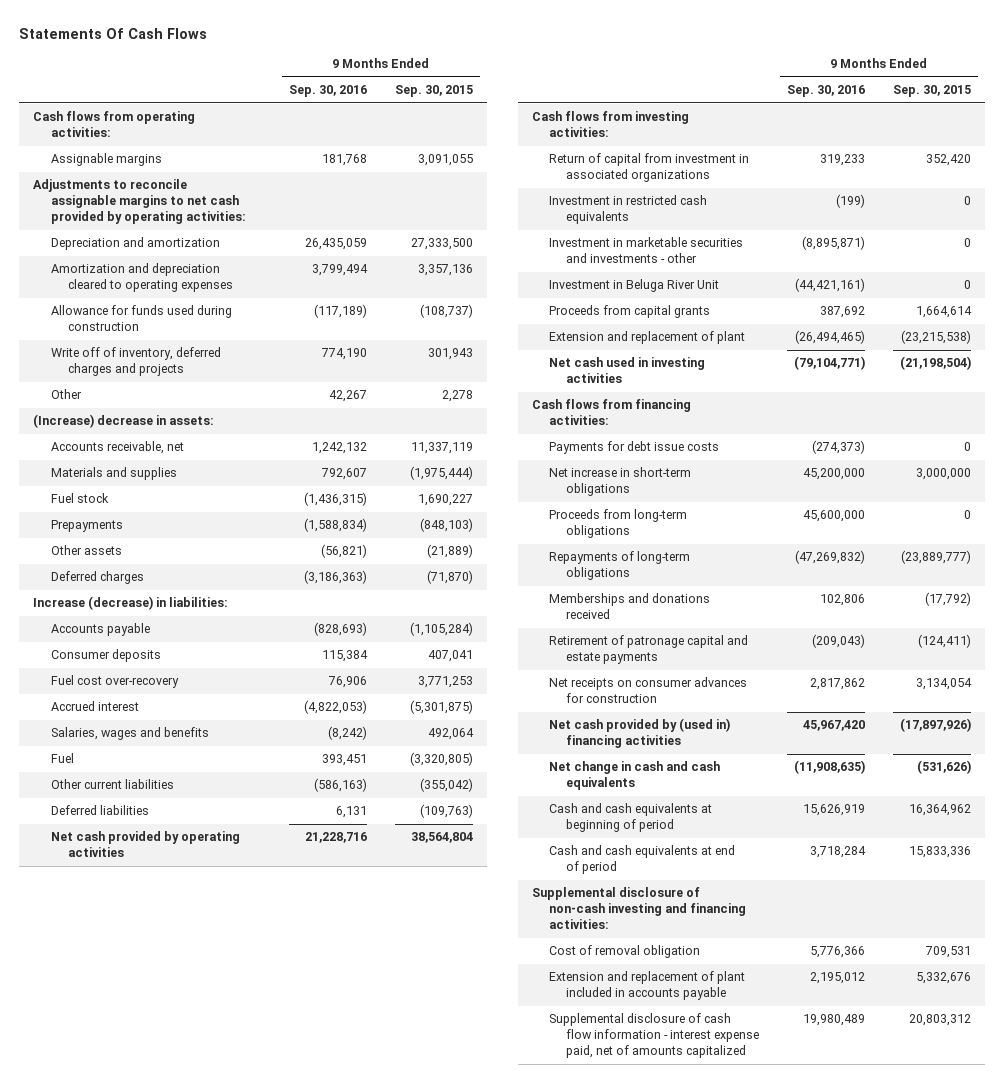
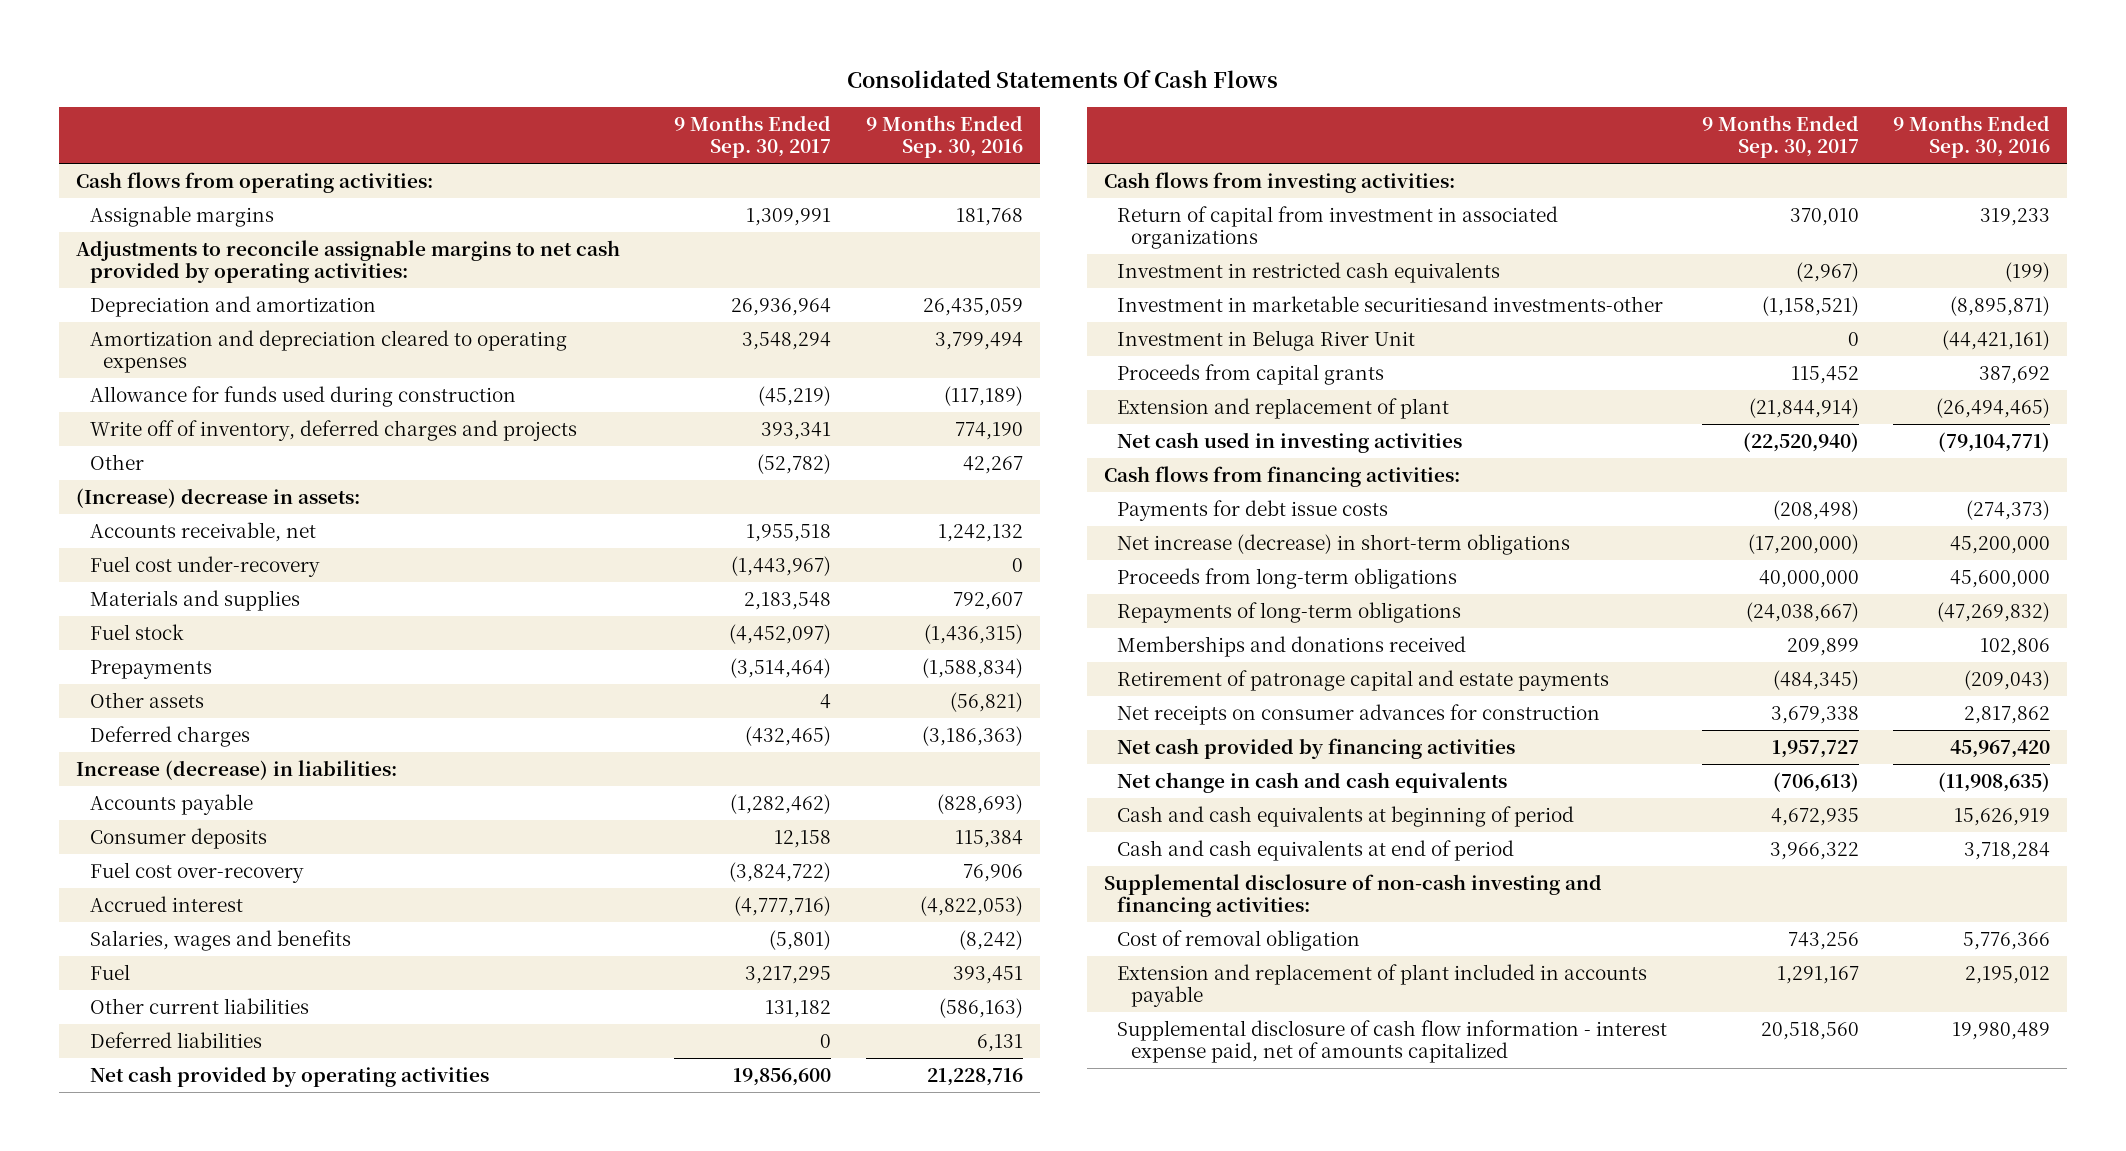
[19,27,208,39] Statements Of Cash Flows -> [847,70,1279,89] Consolidated Statements Of Cash Flows
[394,85,473,98] Sep. 30, 2015 -> none
none -> [674,115,832,158] 9 Months Ended Sep. 30, 2017
none -> [89,555,320,577] Fuel cost under-recovery
[549,237,744,264] Investment in marketable securities and investments - other -> [1117,295,1664,312] Investment in marketable securitiesand investments-other
[549,467,692,497] Net increase in short-term obligations -> [1117,533,1571,555] Net increase (decrease) in short-term obligations
[549,718,731,749] Net cash provided by (used in) financing activities -> [1117,737,1516,759] Net cash provided by financing activities

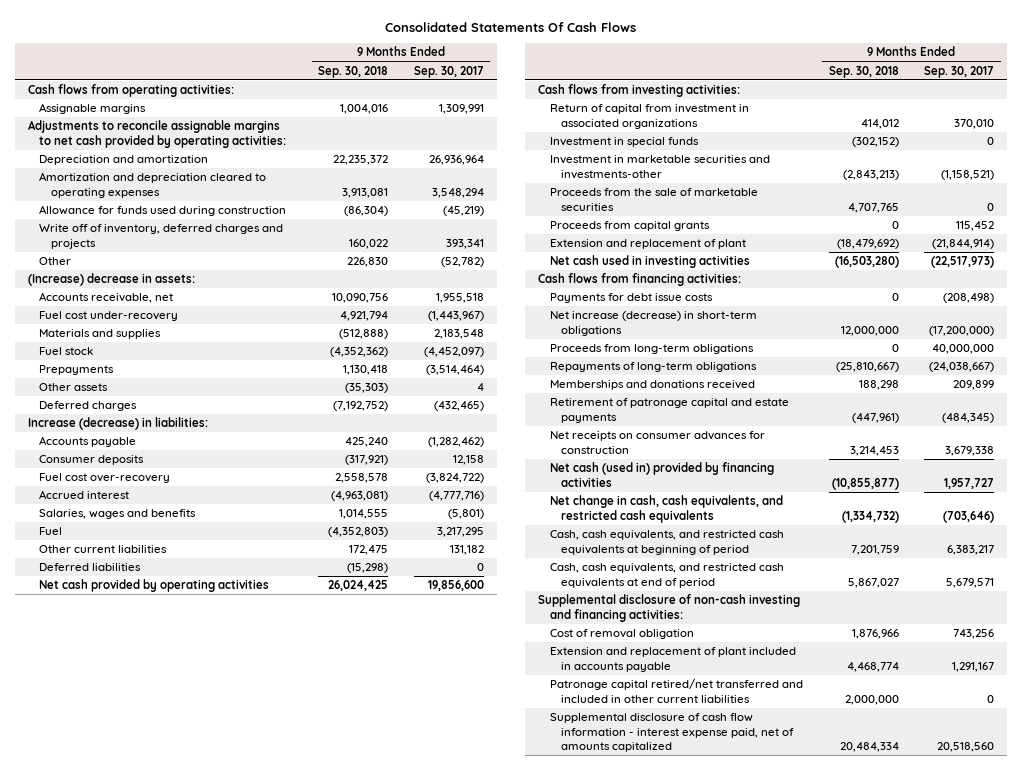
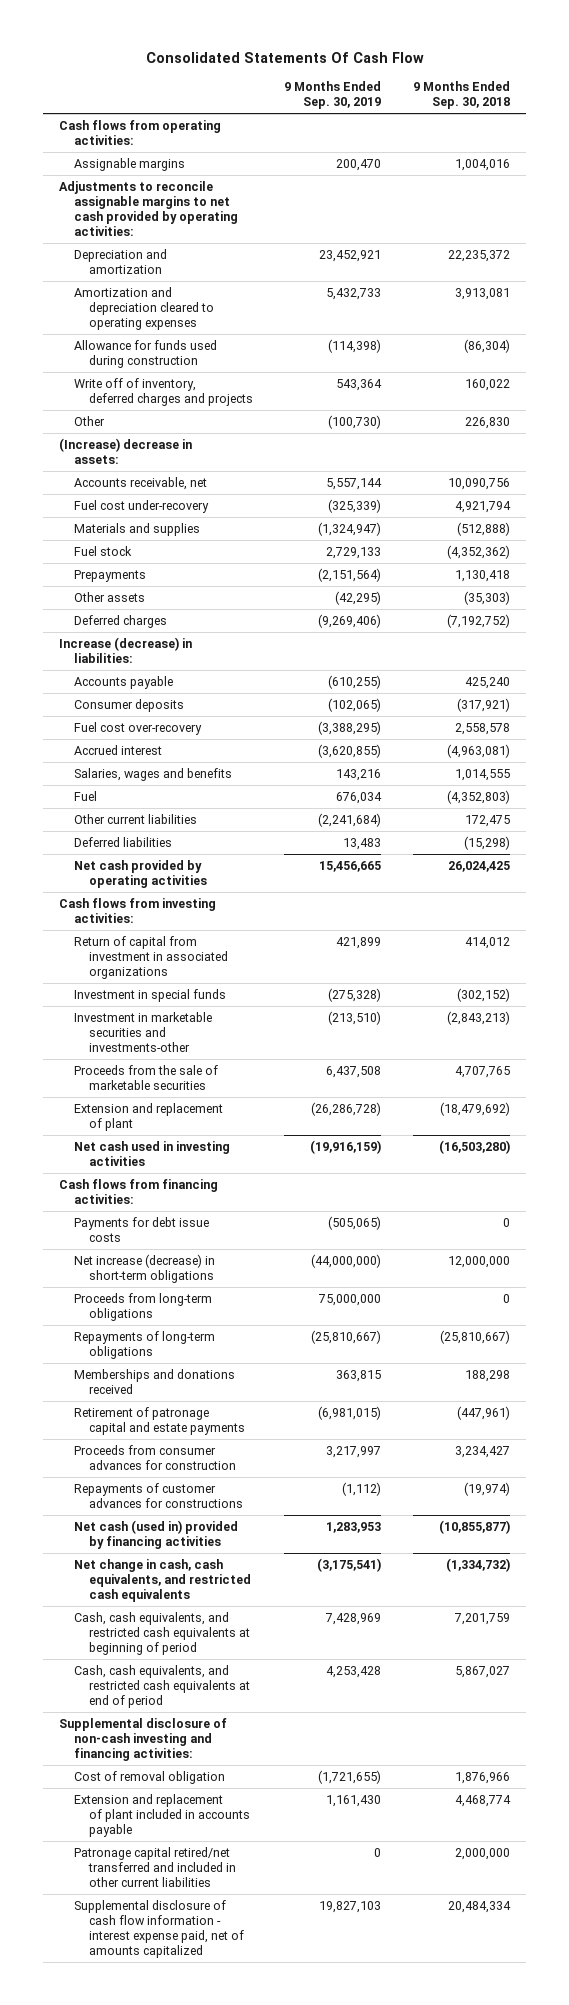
[384,22,636,33] Consolidated Statements Of Cash Flows -> [145,51,424,63] Consolidated Statements Of Cash Flow
[413,65,484,78] Sep. 30, 2017 -> none
none -> [284,81,382,110] 9 Months Ended Sep. 30, 2019
[549,221,710,232] Proceeds from capital grants -> none
[549,431,765,454] Net receipts on consumer advances for construction -> none
none -> [73,1444,236,1471] Proceeds from consumer advances for construction
none -> [73,1482,243,1509] Repayments of customer advances for constructions

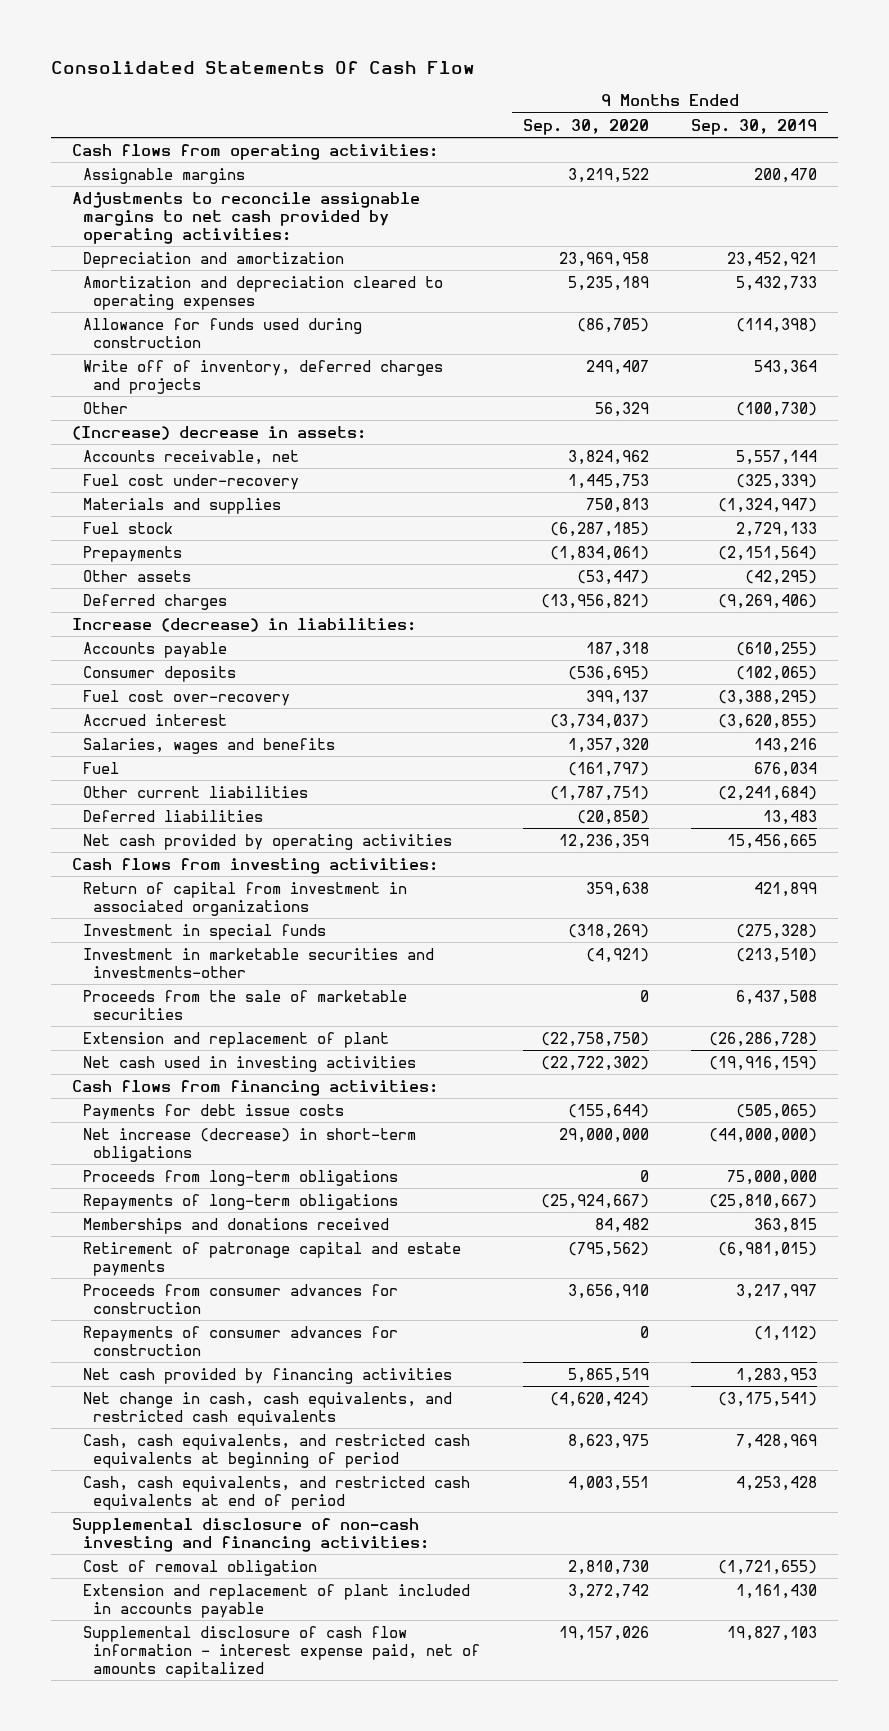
[412,81,510,110] 9 Months Ended Sep. 30, 2018 -> none
none -> [522,118,649,135] Sep. 30, 2020
[73,1482,243,1509] Repayments of customer advances for constructions -> [82,1325,398,1356] Repayments of consumer advances for construction
[73,1519,238,1550] Net cash (used in) provided by financing activities -> [82,1367,452,1384] Net cash provided by financing activities
[73,1846,236,1888] Patronage capital retired/net transferred and included in other current liabilities -> none

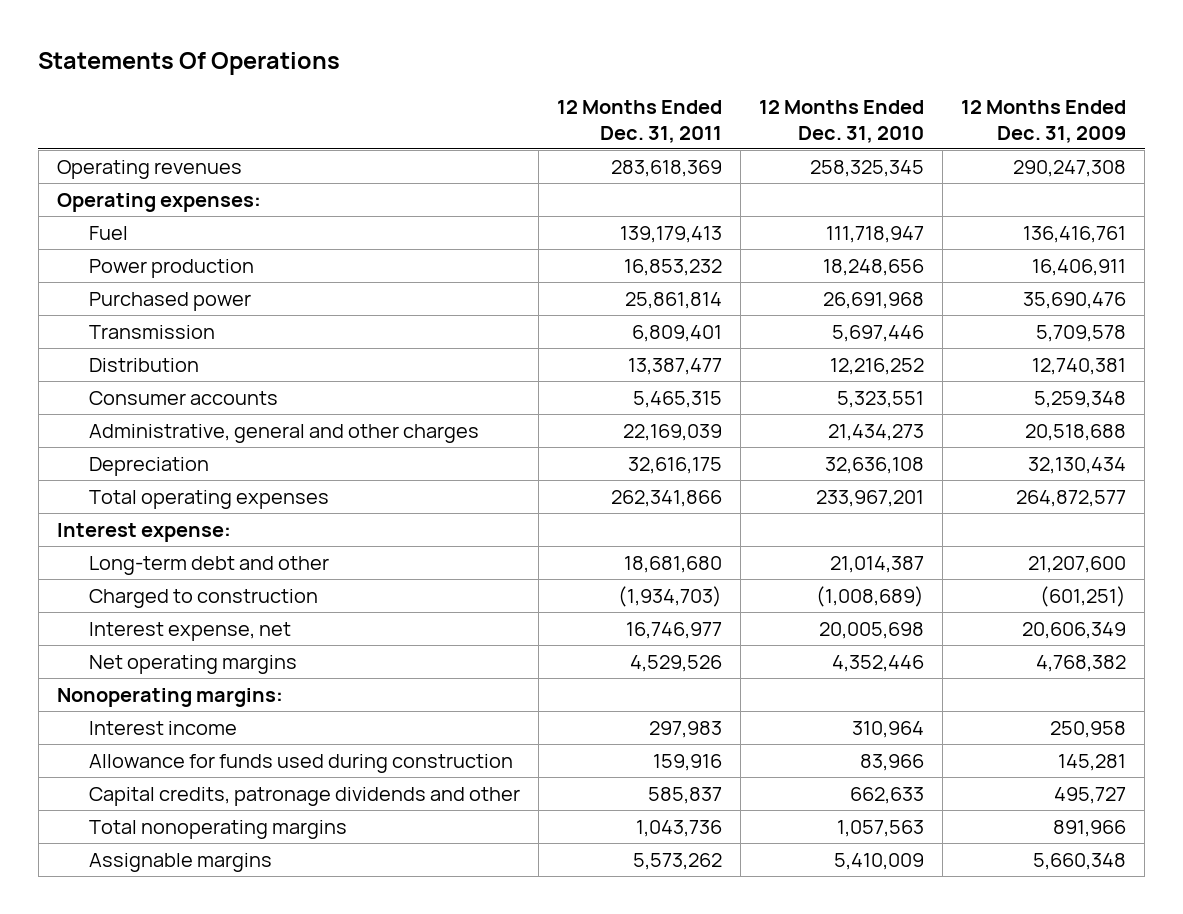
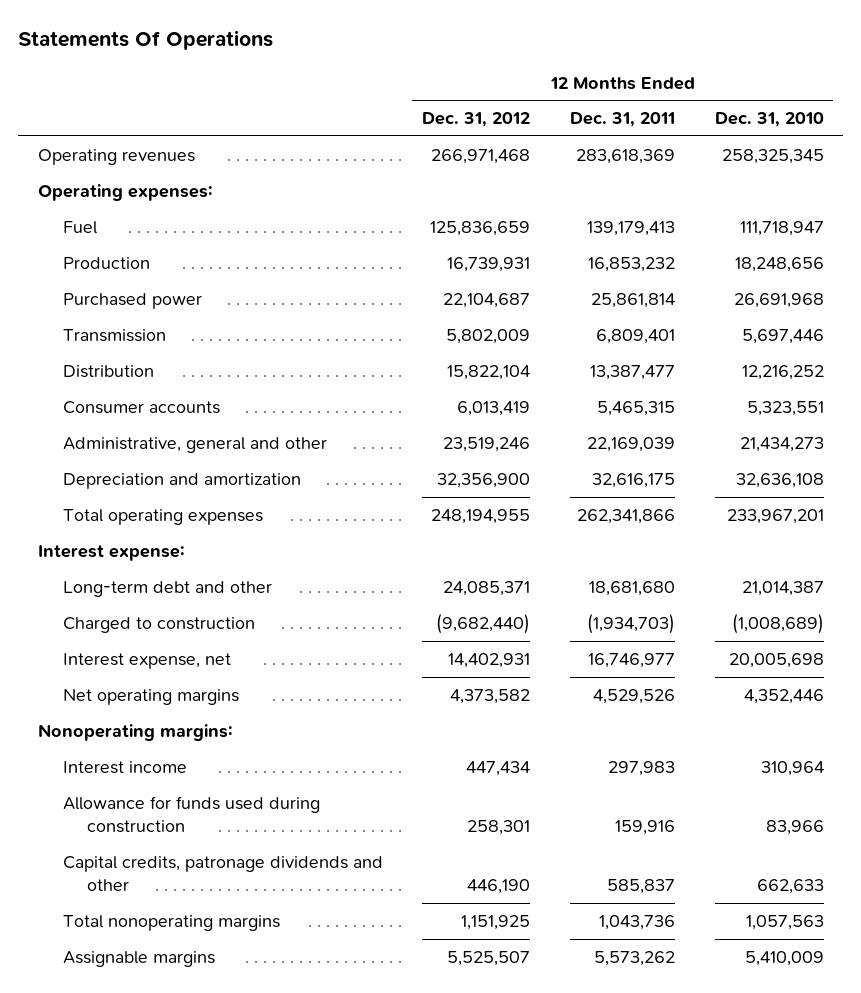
[961,99,1127,143] 12 Months Ended Dec. 31, 2009 -> none
none -> [422,112,531,128] Dec. 31, 2012
[88,258,254,278] Power production -> [62,257,150,270] Production
[88,423,479,443] Administrative, general and other charges -> [62,437,327,454] Administrative, general and other
[88,456,209,476] Depreciation -> [62,473,301,490] Depreciation and amortization

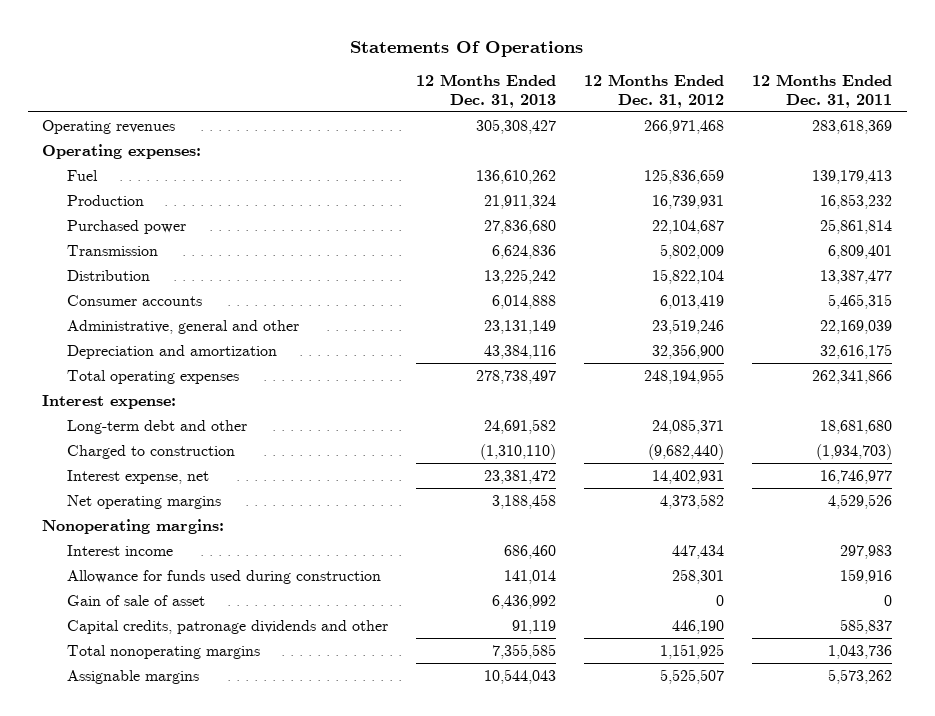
[714,112,824,128] Dec. 31, 2010 -> none
none -> [415,74,556,108] 12 Months Ended Dec. 31, 2013
none -> [66,594,205,606] Gain of sale of asset

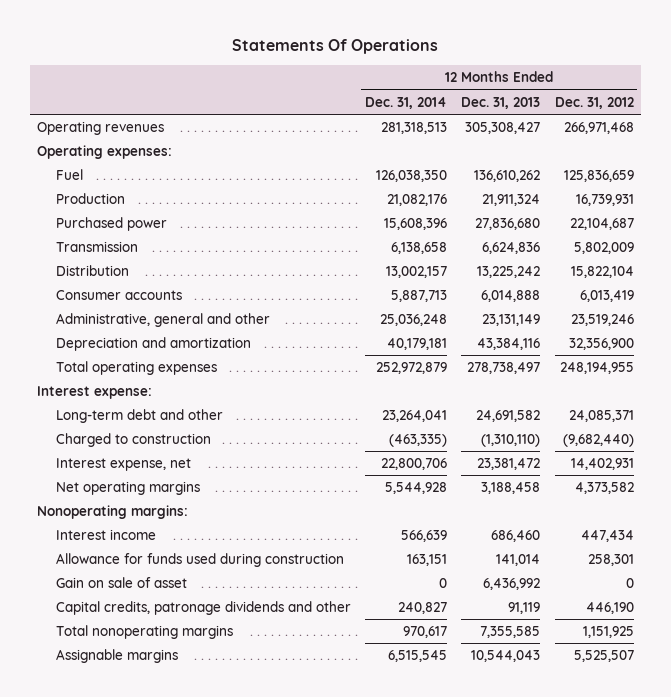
[752,74,893,108] 12 Months Ended Dec. 31, 2011 -> none
none -> [364,96,447,109] Dec. 31, 2014
[66,594,205,606] Gain of sale of asset -> [55,577,187,589] Gain on sale of asset

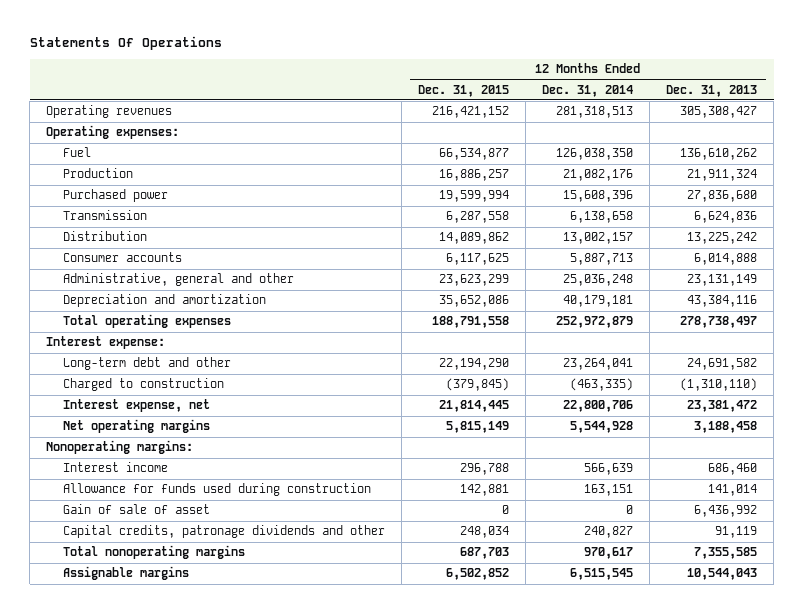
[554,96,634,109] Dec. 31, 2012 -> none
none -> [418,84,510,97] Dec. 31, 2015
[55,577,187,589] Gain on sale of asset -> [63,504,211,515] Gain of sale of asset

